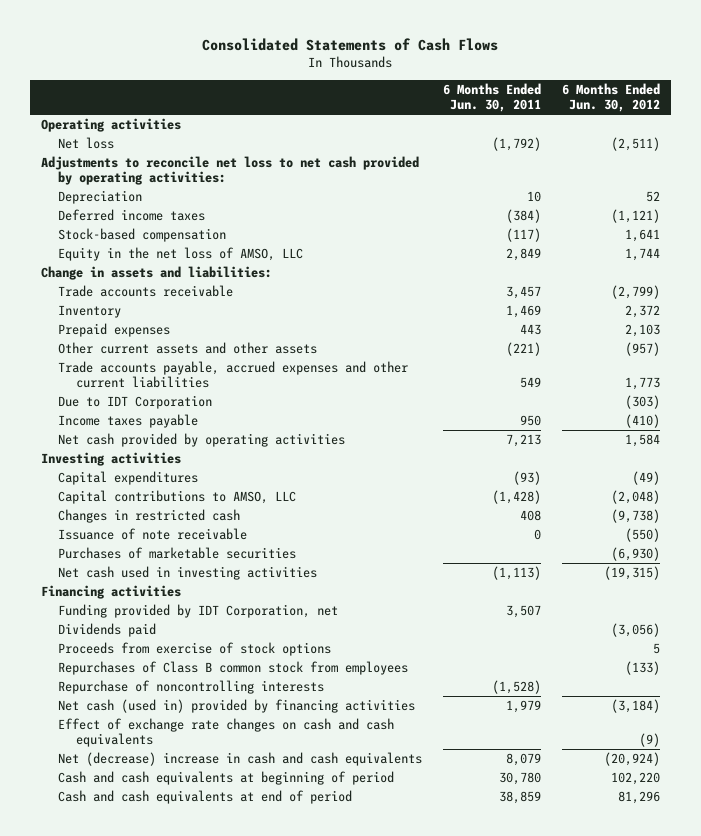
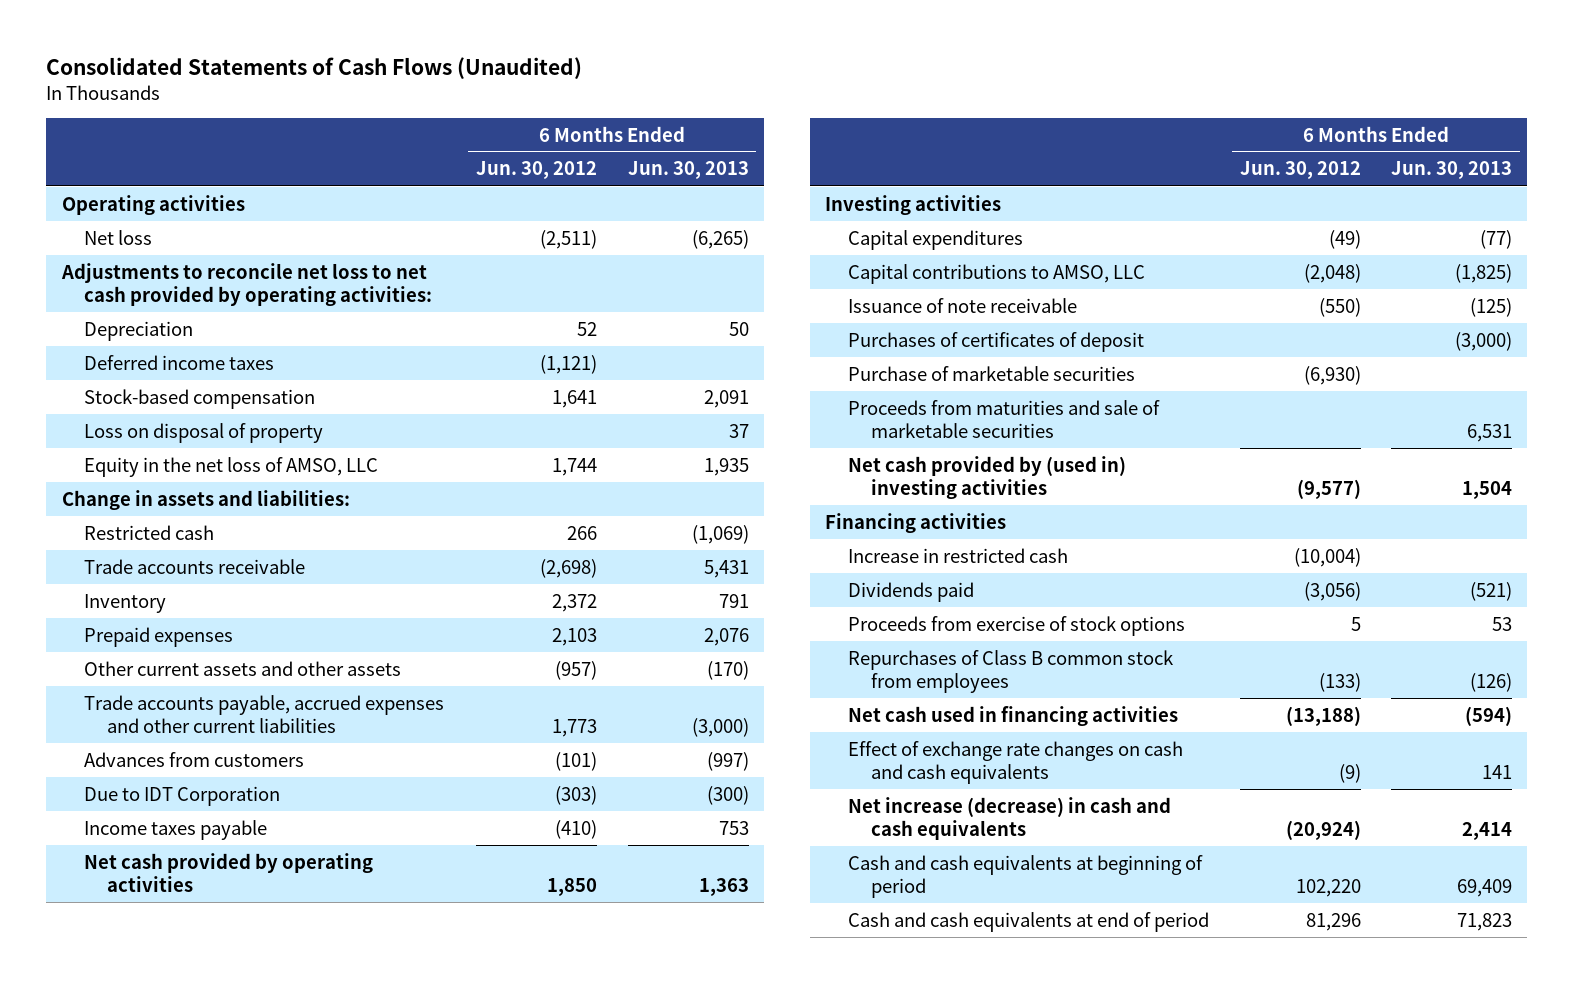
[202,38,499,52] Consolidated Statements of Cash Flows -> [46,56,583,79] Consolidated Statements of Cash Flows (Unaudited)
[443,83,542,113] 6 Months Ended Jun. 30, 2011 -> none
none -> [627,161,749,180] Jun. 30, 2013
none -> [84,422,324,443] Loss on disposal of property
none -> [84,524,215,540] Restricted cash
[611,284,661,299] (2,799) -> [540,558,598,578] (2,698)
none -> [84,751,305,767] Advances from customers
[625,433,661,447] 1,584 -> [547,878,598,897] 1,850
[58,508,241,523] Changes in restricted cash -> none
none -> [847,331,1144,352] Purchases of certificates of deposit
[58,546,297,559] Purchases of marketable securities -> [847,365,1135,381] Purchase of marketable securities
none -> [847,399,1160,439] Proceeds from maturities and sale of marketable securities
[58,565,318,580] Net cash used in investing activities -> [847,455,1126,500] Net cash provided by (used in) investing activities
[604,565,661,580] (19,315) -> [1296,479,1361,500] (9,577)
[58,603,339,618] Funding provided by IDT Corporation, net -> none
none -> [847,547,1068,563] Increase in restricted cash
[58,679,325,694] Repurchase of noncontrolling interests -> none
[58,698,416,713] Net cash (used in) provided by financing activities -> [847,705,1178,726] Net cash used in financing activities
[611,698,661,713] (3,184) -> [1285,705,1361,726] (13,188)
[58,751,423,766] Net (decrease) increase in cash and cash equivalents -> [847,796,1171,841] Net increase (decrease) in cash and cash equivalents

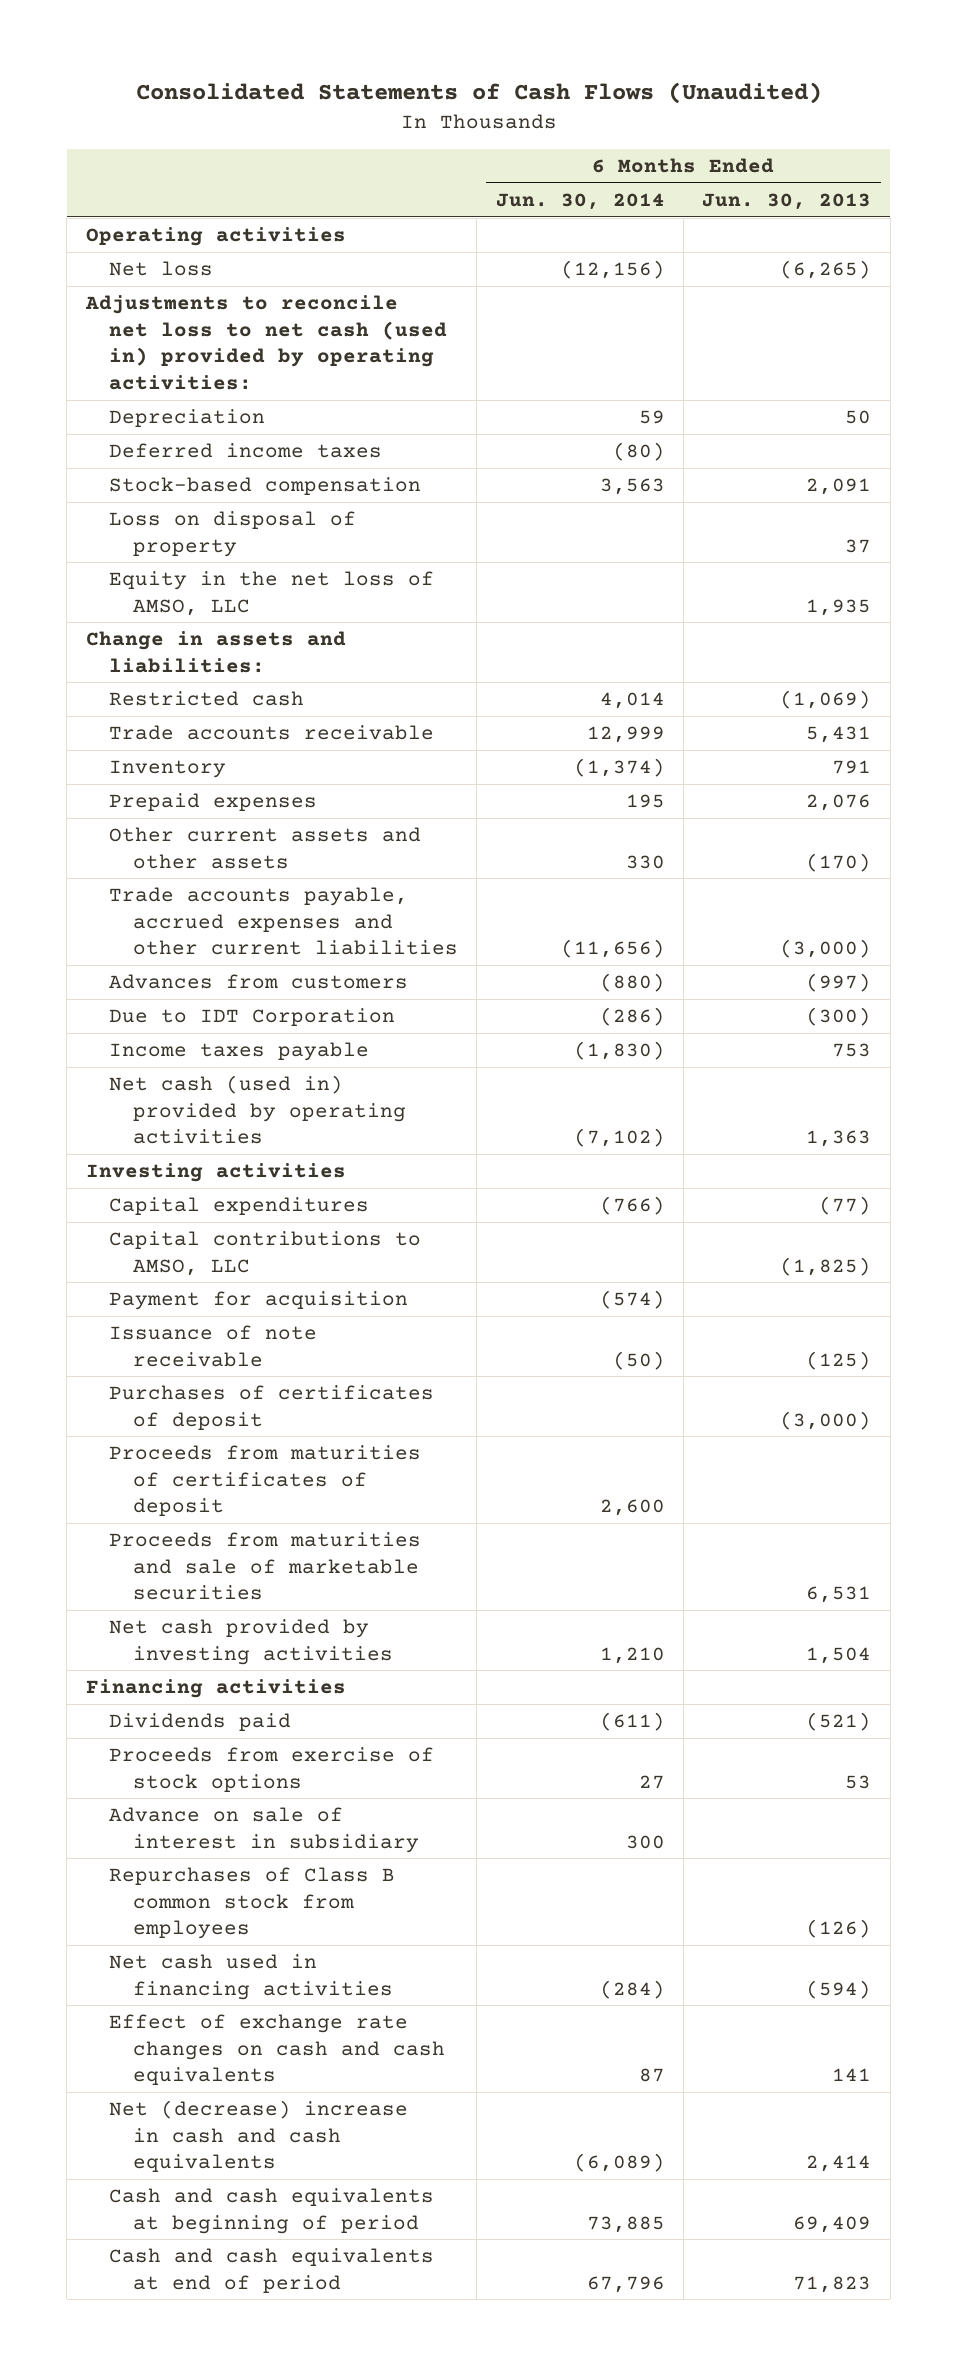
[476,161,598,180] Jun. 30, 2012 -> none
none -> [495,192,665,210] Jun. 30, 2014
[60,262,433,307] Adjustments to reconcile net loss to net cash provided by operating activities: -> [84,295,448,390] Adjustments to reconcile net loss to net cash (used in) provided by operating activities:
[84,852,374,893] Net cash provided by operating activities -> [109,1075,406,1145] Net cash (used in) provided by operating activities
none -> [109,1291,409,1311] Payment for acquisition
[847,365,1135,381] Purchase of marketable securities -> none
none -> [109,1445,422,1517] Proceeds from maturities of certificates of deposit
[847,455,1126,500] Net cash provided by (used in) investing activities -> [109,1619,393,1665] Net cash provided by investing activities
[847,547,1068,563] Increase in restricted cash -> none
none -> [109,1807,419,1853] Advance on sale of interest in subsidiary
[847,796,1171,841] Net increase (decrease) in cash and cash equivalents -> [109,2100,409,2173] Net (decrease) increase in cash and cash equivalents

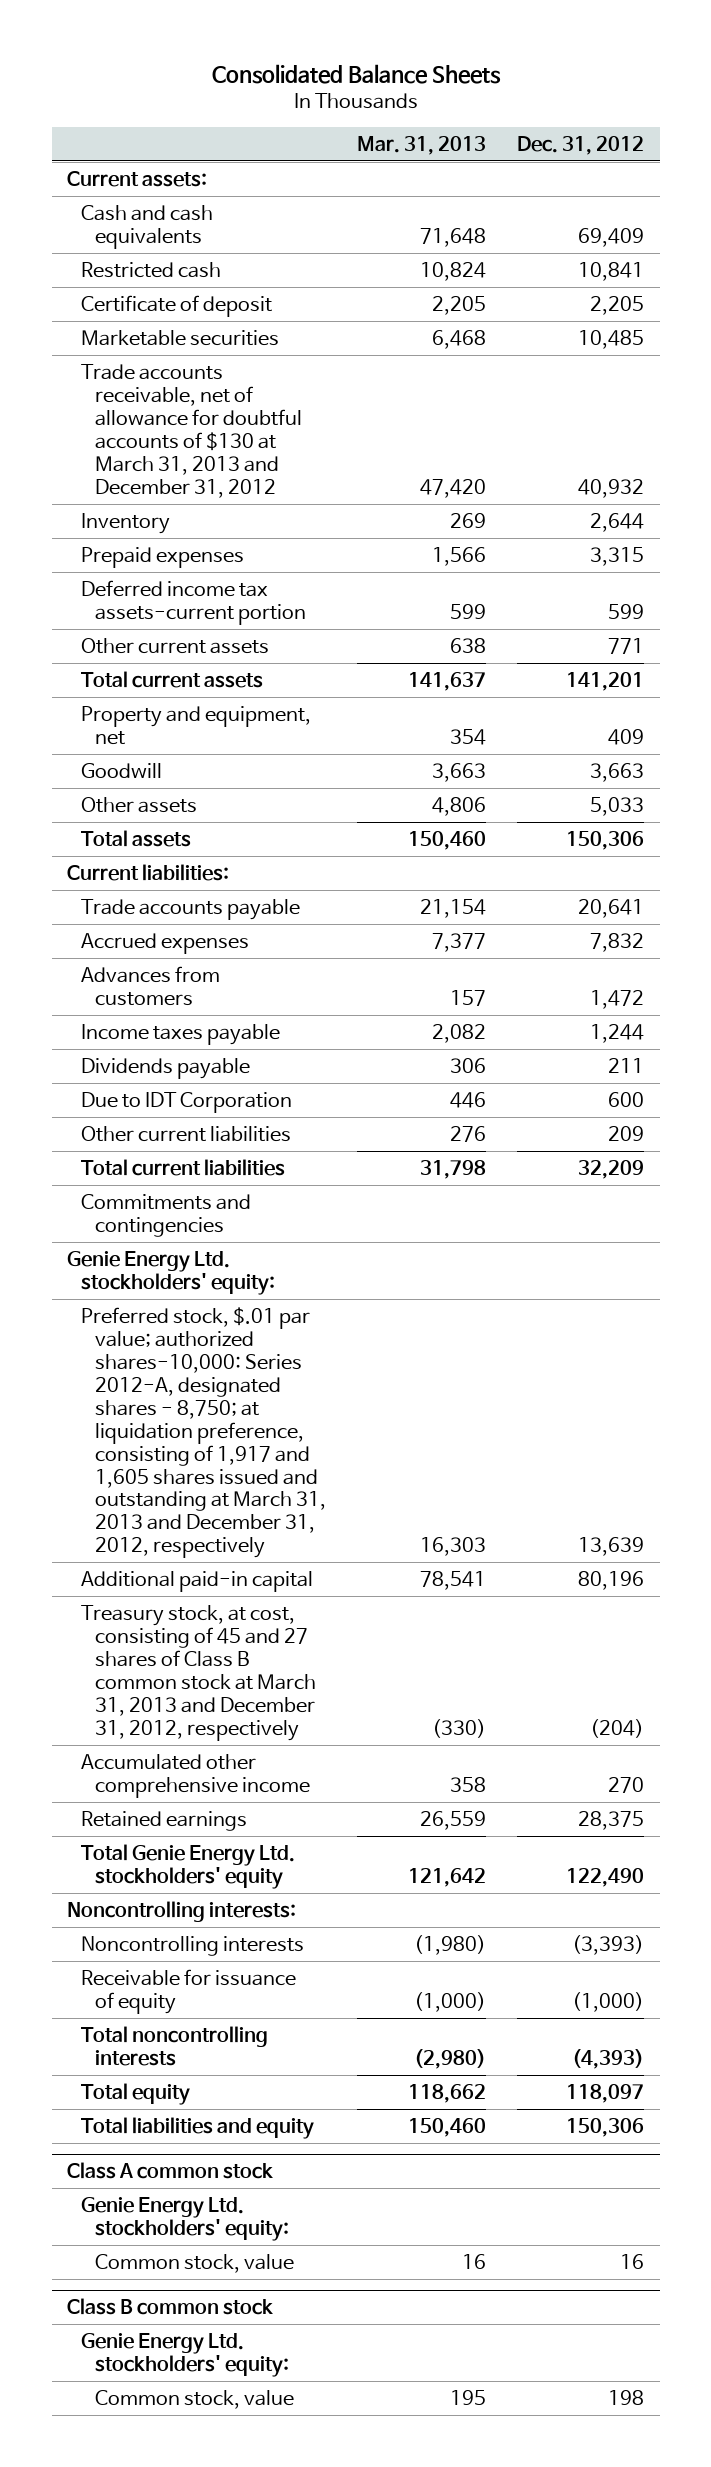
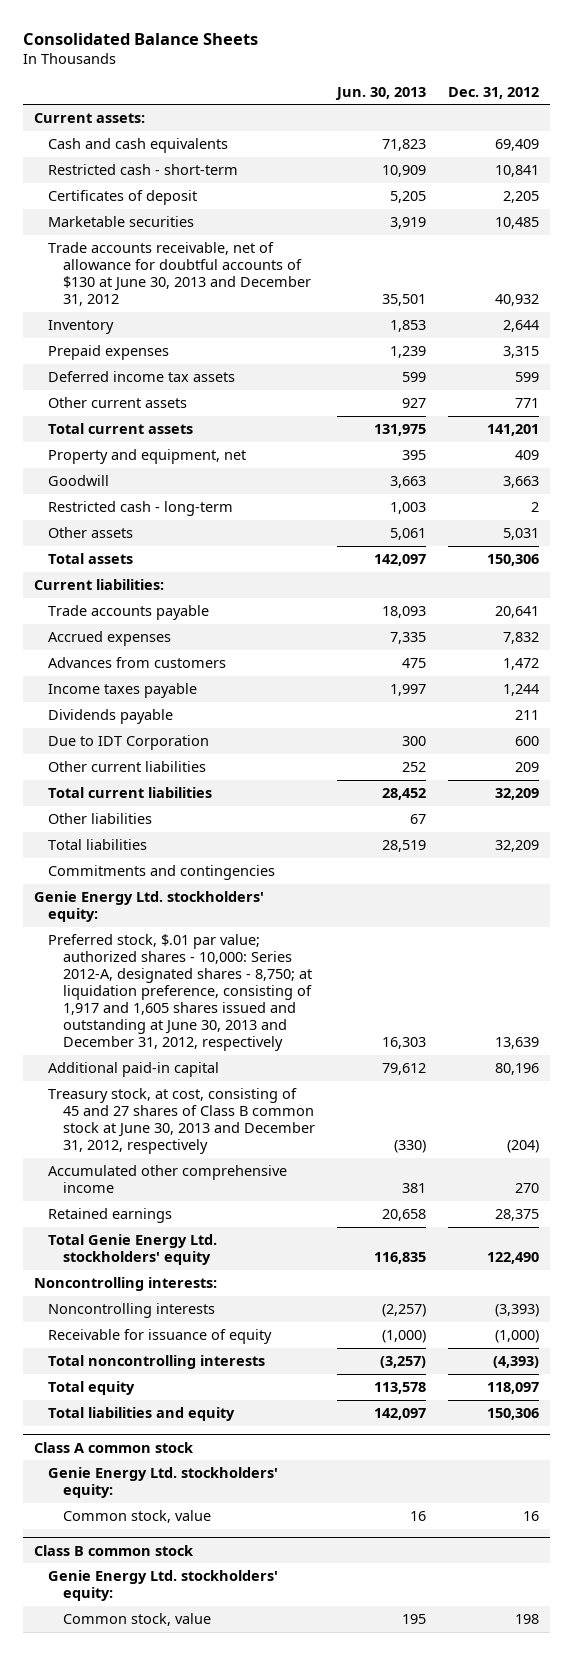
[357,135,487,155] Mar. 31, 2013 -> none
none -> [334,86,426,100] Jun. 30, 2013
[81,261,222,278] Restricted cash -> [48,163,239,175] Restricted cash - short-term
[81,294,273,317] Certificate of deposit -> [48,189,198,205] Certificates of deposit
[81,363,303,498] Trade accounts receivable, net of allowance for doubtful accounts of $130 at March 31, 2013 and December 31, 2012 -> [48,241,311,307] Trade accounts receivable, net of allowance for doubtful accounts of $130 at June 30, 2013 and December 31, 2012
[81,579,307,625] Deferred income tax assets-current portion -> [48,370,236,382] Deferred income tax assets
none -> [48,500,234,516] Restricted cash - long-term
[590,796,645,816] 5,033 -> [502,527,539,540] 5,031
none -> [48,812,153,824] Other liabilities
none -> [48,838,148,850] Total liabilities
[81,1306,327,1559] Preferred stock, $.01 par value; authorized shares-10,000: Series 2012-A, designated shares - 8,750; at liquidation preference, consisting of 1,917 and 1,605 shares issued and outstanding at March 31, 2013 and December 31, 2012, respectively -> [48,933,312,1052] Preferred stock, $.01 par value; authorized shares - 10,000: Series 2012-A, designated shares - 8,750; at liquidation preference, consisting of 1,917 and 1,605 shares issued and outstanding at June 30, 2013 and December 31, 2012, respectively
[81,1604,317,1741] Treasury stock, at cost, consisting of 45 and 27 shares of Class B common stock at March 31, 2013 and December 31, 2012, respectively -> [48,1087,315,1155] Treasury stock, at cost, consisting of 45 and 27 shares of Class B common stock at June 30, 2013 and December 31, 2012, respectively

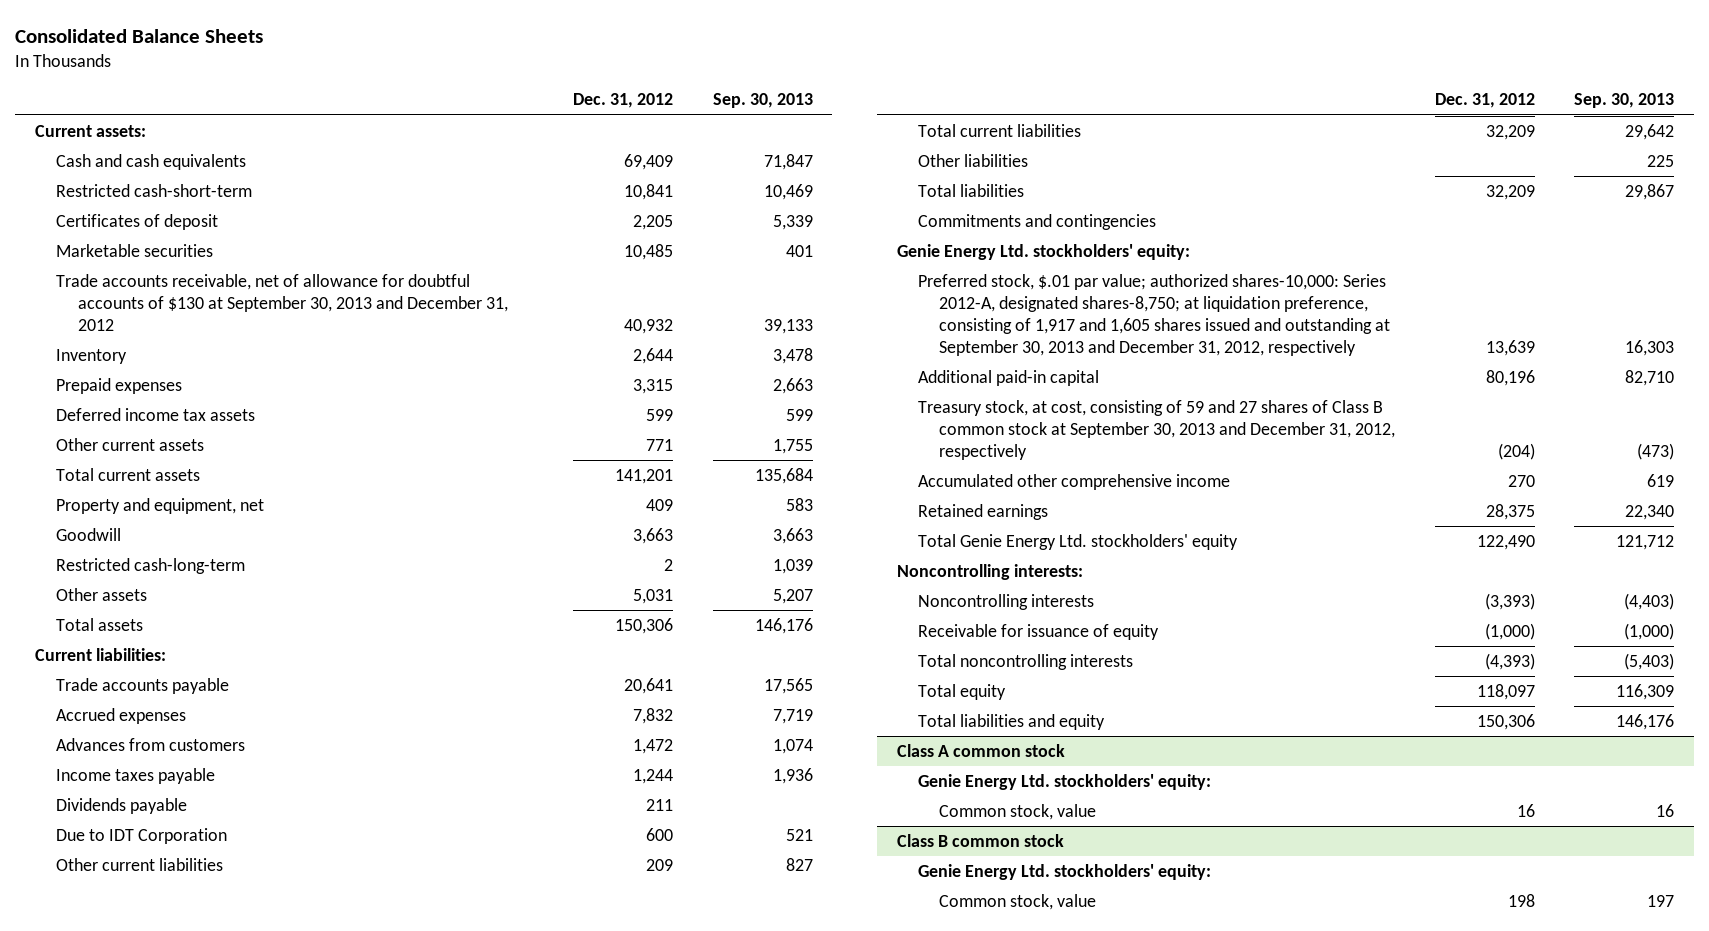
[334,86,426,100] Jun. 30, 2013 -> none
none -> [712,93,813,109] Sep. 30, 2013
[48,163,239,175] Restricted cash - short-term -> [56,183,253,197] Restricted cash-short-term
[48,241,311,307] Trade accounts receivable, net of allowance for doubtful accounts of $130 at June 30, 2013 and December 31, 2012 -> [56,273,508,331] Trade accounts receivable, net of allowance for doubtful accounts of $130 at September 30, 2013 and December 31, 2012
[48,500,234,516] Restricted cash - long-term -> [56,557,246,574] Restricted cash-long-term
[48,933,312,1052] Preferred stock, $.01 par value; authorized shares - 10,000: Series 2012-A, designated shares - 8,750; at liquidation preference, consisting of 1,917 and 1,605 shares issued and outstanding at June 30, 2013 and December 31, 2012, respectively -> [917,273,1391,356] Preferred stock, $.01 par value; authorized shares-10,000: Series 2012-A, designated shares-8,750; at liquidation preference, consisting of 1,917 and 1,605 shares issued and outstanding at September 30, 2013 and December 31, 2012, respectively
[48,1087,315,1155] Treasury stock, at cost, consisting of 45 and 27 shares of Class B common stock at June 30, 2013 and December 31, 2012, respectively -> [917,399,1396,460] Treasury stock, at cost, consisting of 59 and 27 shares of Class B common stock at September 30, 2013 and December 31, 2012, respectively

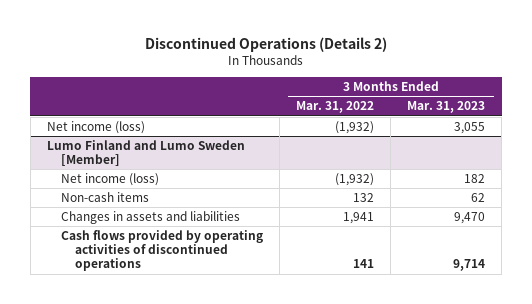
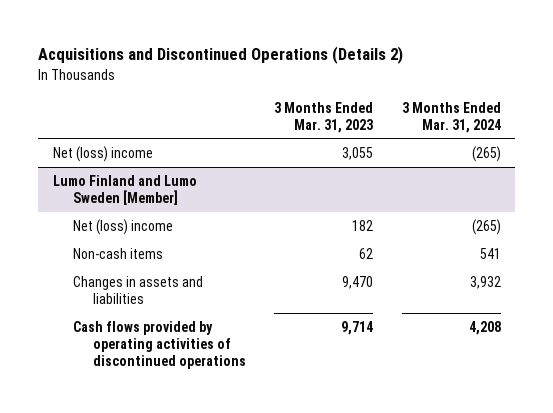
[145,36,388,52] Discontinued Operations (Details 2) -> [38,46,404,65] Acquisitions and Discontinued Operations (Details 2)
[296,101,375,114] Mar. 31, 2022 -> none
none -> [401,101,501,133] 3 Months Ended Mar. 31, 2024
[46,120,145,134] Net income (loss) -> [52,145,153,162] Net (loss) income
[61,172,160,186] Net income (loss) -> [72,218,173,235] Net (loss) income

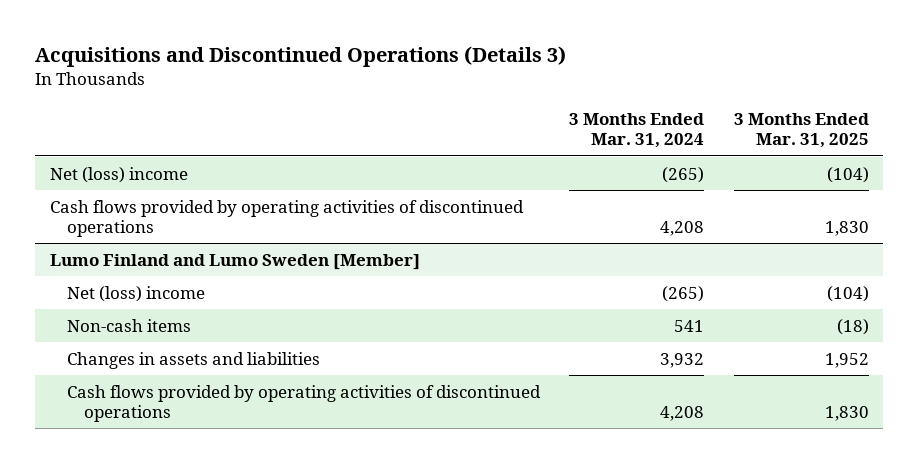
[38,46,404,65] Acquisitions and Discontinued Operations (Details 2) -> [35,46,567,68] Acquisitions and Discontinued Operations (Details 3)
[274,101,374,133] 3 Months Ended Mar. 31, 2023 -> none
none -> [733,113,869,149] 3 Months Ended Mar. 31, 2025
none -> [50,199,525,237] Cash flows provided by operating activities of discontinued operations

